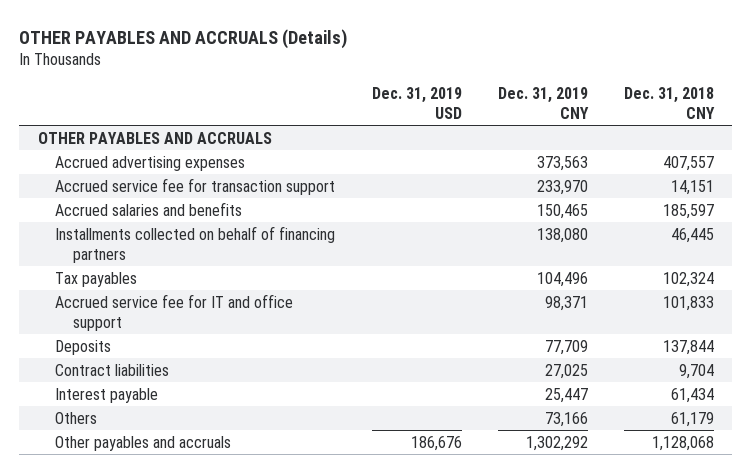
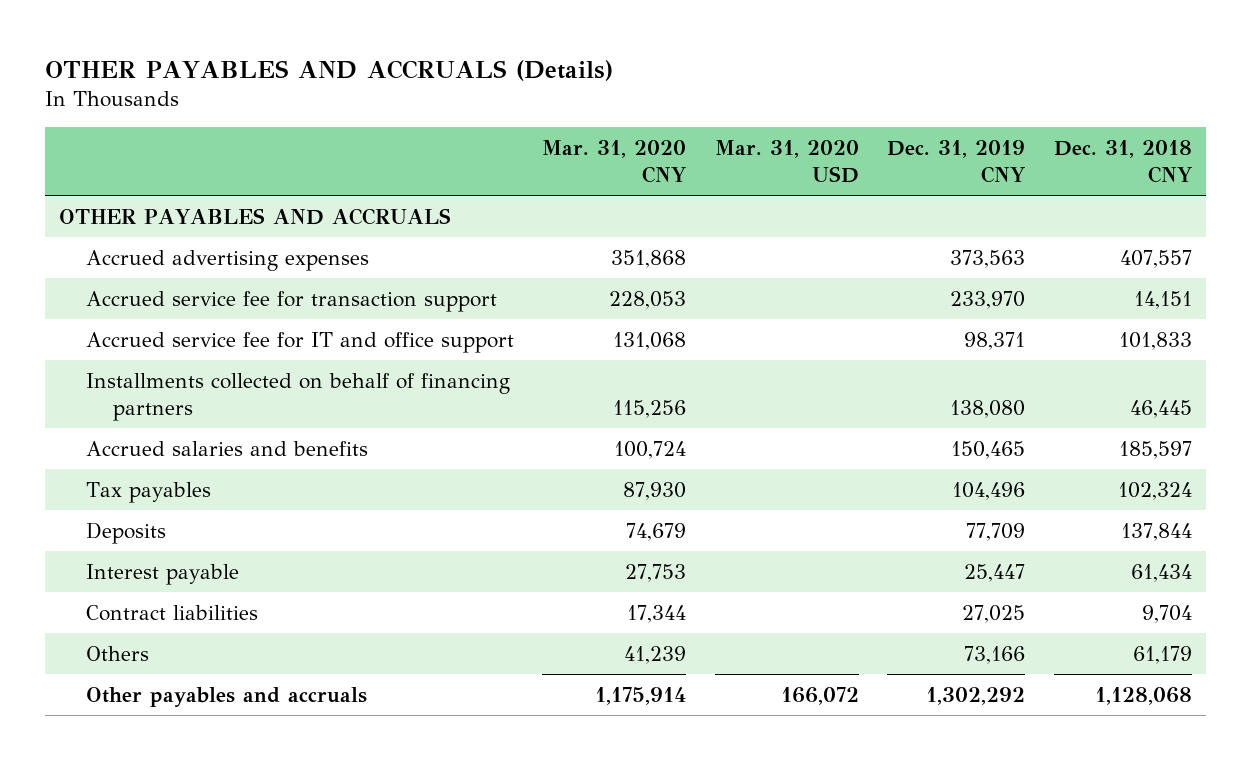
[371,87,462,119] Dec. 31, 2019 USD -> none
none -> [542,140,687,183] Mar. 31, 2020 CNY
none -> [714,140,859,183] Mar. 31, 2020 USD
[55,293,294,331] Accrued service fee for IT and office support -> [85,331,514,353] Accrued service fee for IT and office support
[55,201,243,216] Accrued salaries and benefits -> [85,440,368,456] Accrued salaries and benefits
[55,363,170,376] Contract liabilities -> [85,604,258,621] Contract liabilities

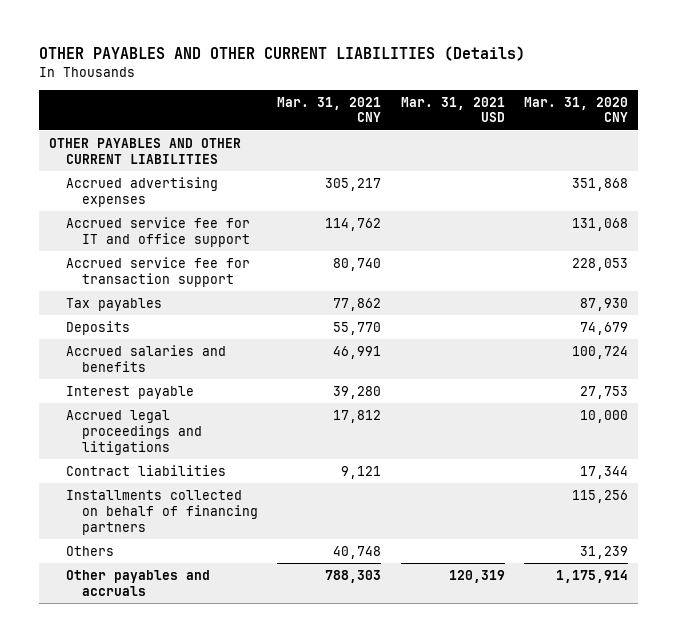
[44,59,613,81] OTHER PAYABLES AND ACCRUALS (Details) -> [39,46,526,62] OTHER PAYABLES AND OTHER CURRENT LIABILITIES (Details)
[714,140,859,183] Mar. 31, 2020 USD -> none
[887,140,1026,183] Dec. 31, 2019 CNY -> none
[1053,140,1192,183] Dec. 31, 2018 CNY -> none
none -> [277,96,382,123] Mar. 31, 2021 CNY
none -> [400,96,505,123] Mar. 31, 2021 USD
[58,207,451,225] OTHER PAYABLES AND ACCRUALS -> [48,137,241,164] OTHER PAYABLES AND OTHER CURRENT LIABILITIES
[85,290,497,312] Accrued service fee for transaction support -> [65,256,250,287] Accrued service fee for transaction support
[85,440,368,456] Accrued salaries and benefits -> [65,344,226,372] Accrued salaries and benefits
none -> [65,409,203,455] Accrued legal proceedings and litigations
[85,372,510,421] Installments collected on behalf of financing partners -> [65,489,259,535] Installments collected on behalf of financing partners
[624,645,687,664] 41,239 -> [579,545,628,559] 31,239

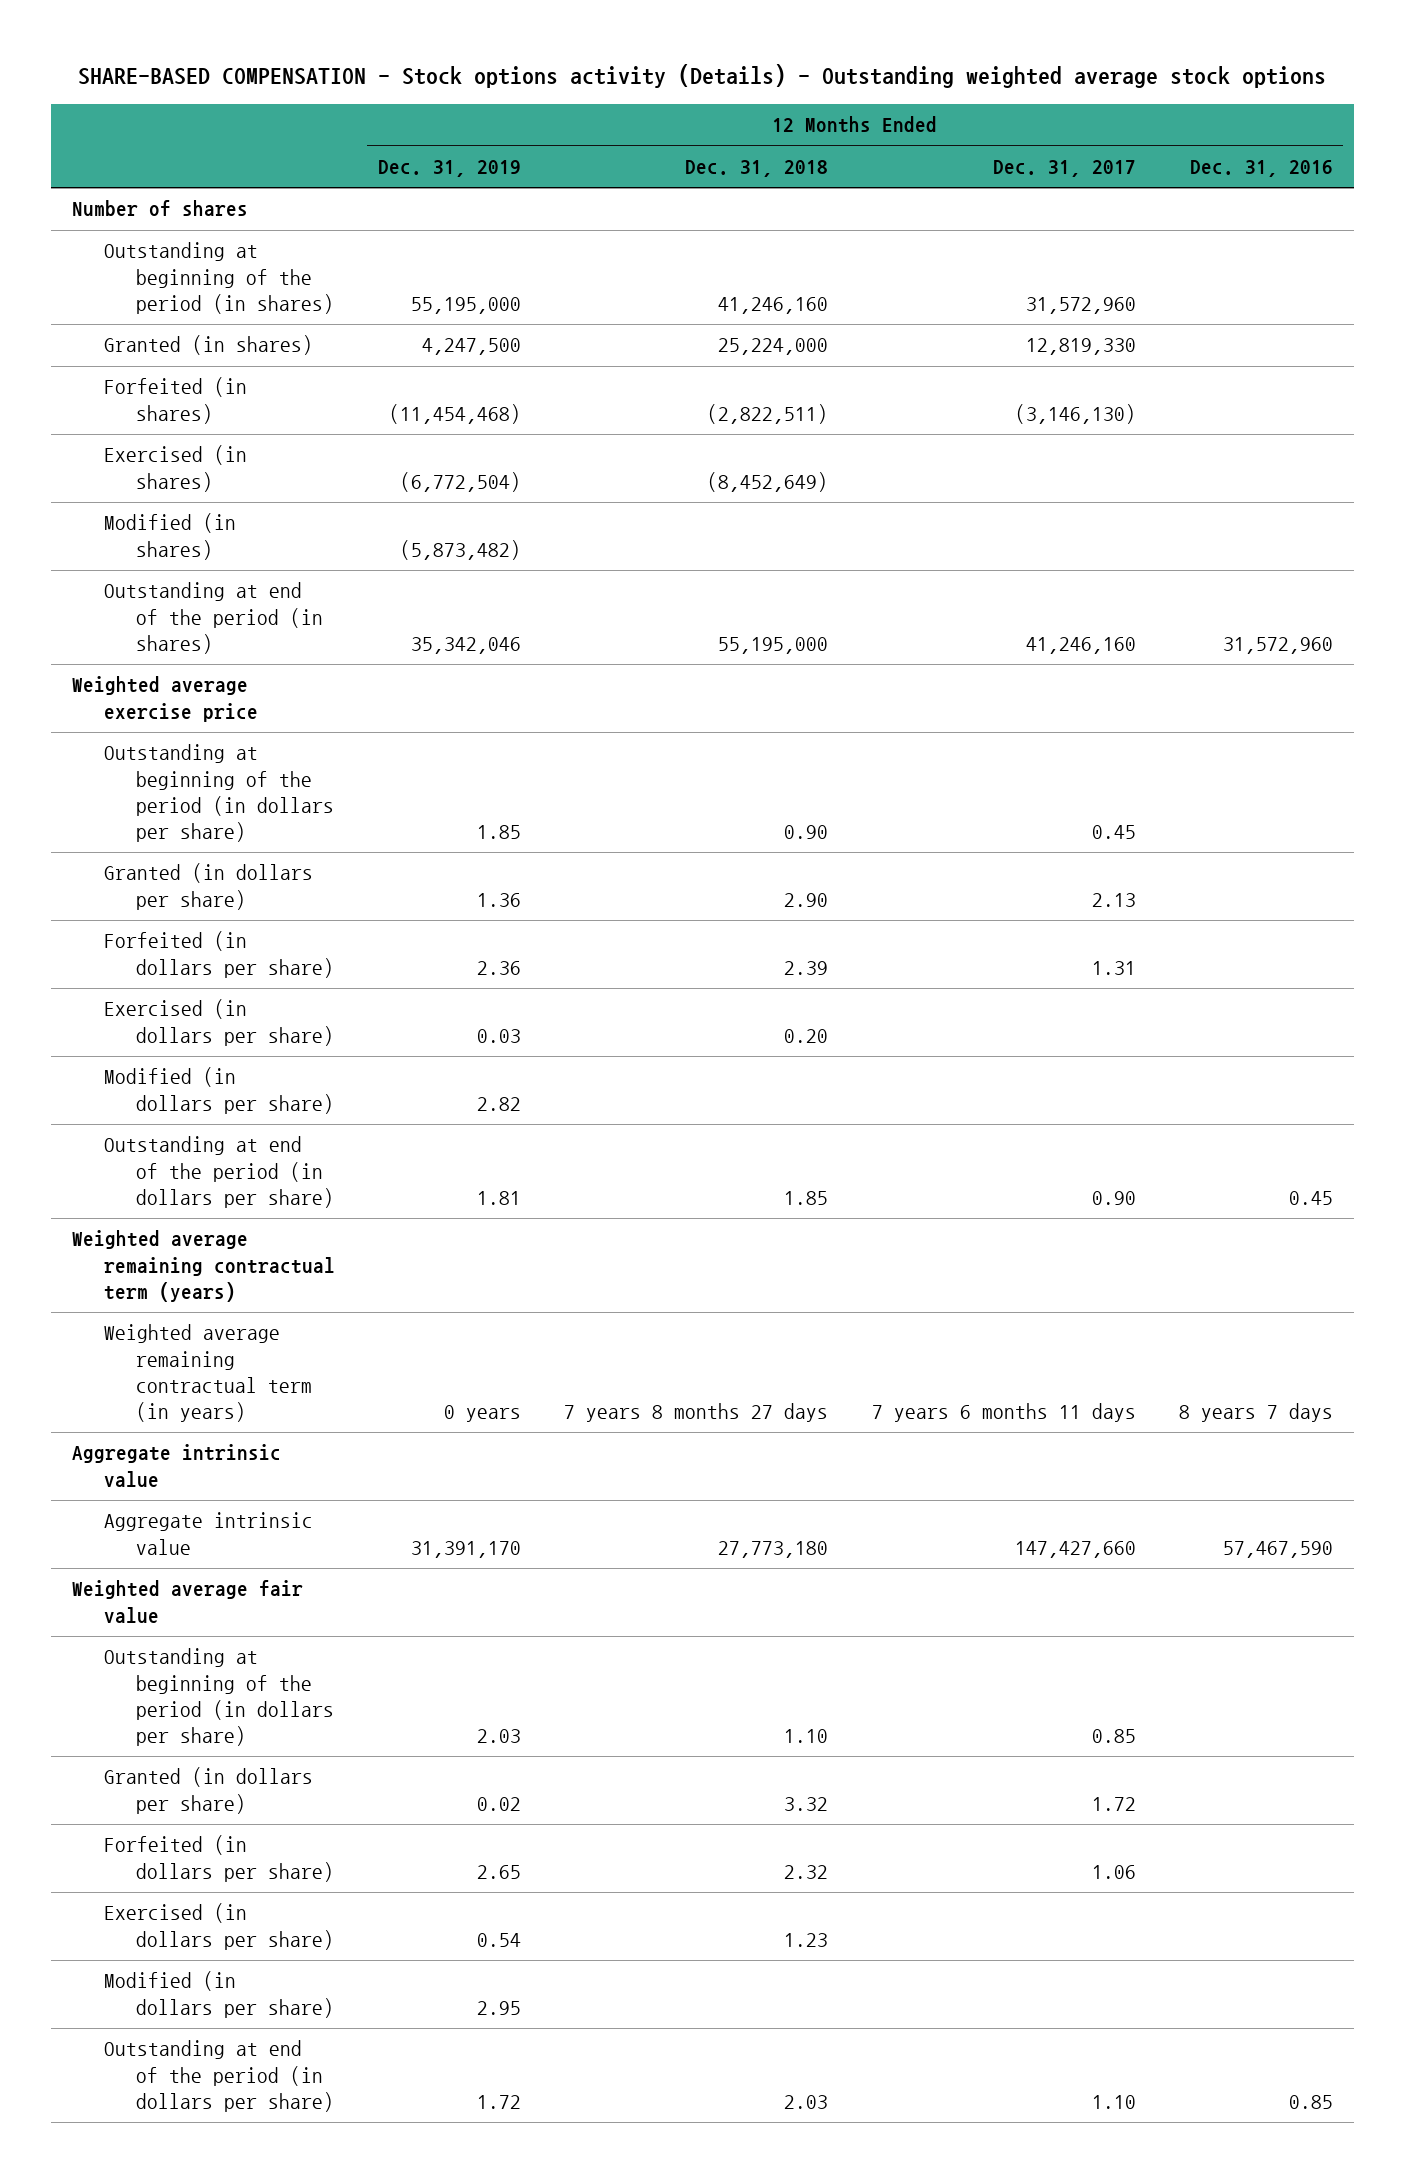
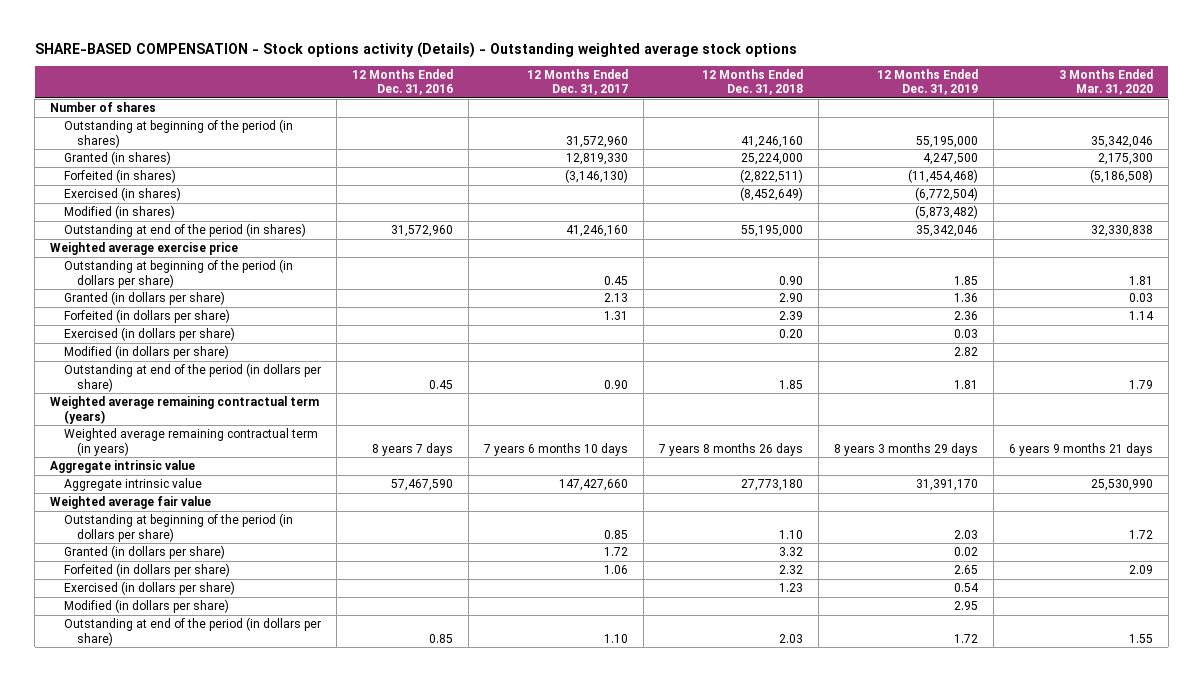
none -> [1058,68,1153,96] 3 Months Ended Mar. 31, 2020
[444,1404,522,1422] 0 years -> [833,442,978,456] 8 years 3 months 29 days
[564,1402,829,1422] 7 years 8 months 27 days -> [658,442,803,456] 7 years 8 months 26 days
[871,1402,1136,1422] 7 years 6 months 11 days -> [483,442,628,456] 7 years 6 months 10 days

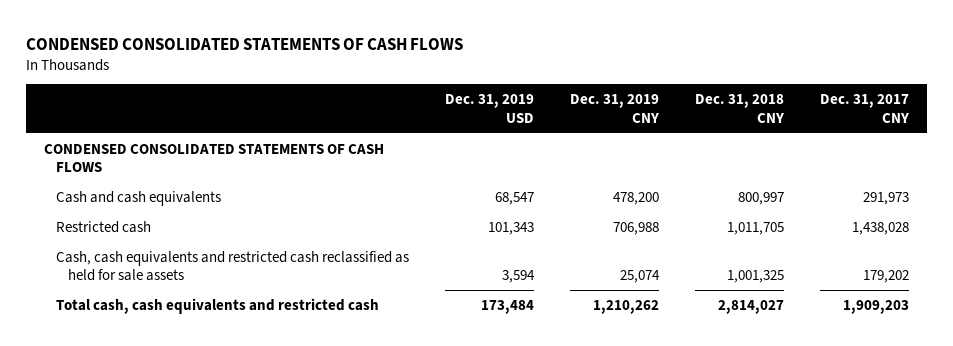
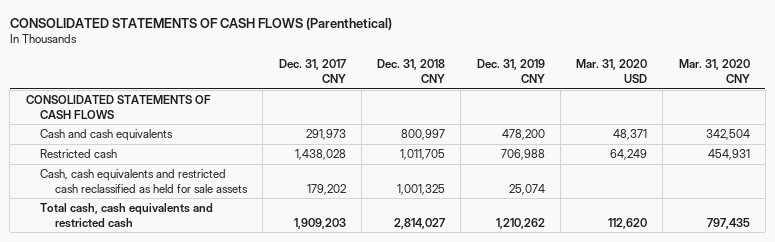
[26,37,464,50] CONDENSED CONSOLIDATED STATEMENTS OF CASH FLOWS -> [9,17,392,30] CONSOLIDATED STATEMENTS OF CASH FLOWS (Parenthetical)
[445,94,535,123] Dec. 31, 2019 USD -> none
none -> [576,59,648,83] Mar. 31, 2020 USD
none -> [678,59,750,83] Mar. 31, 2020 CNY
[44,143,385,173] CONDENSED CONSOLIDATED STATEMENTS OF CASH FLOWS -> [25,95,211,119] CONSOLIDATED STATEMENTS OF CASH FLOWS

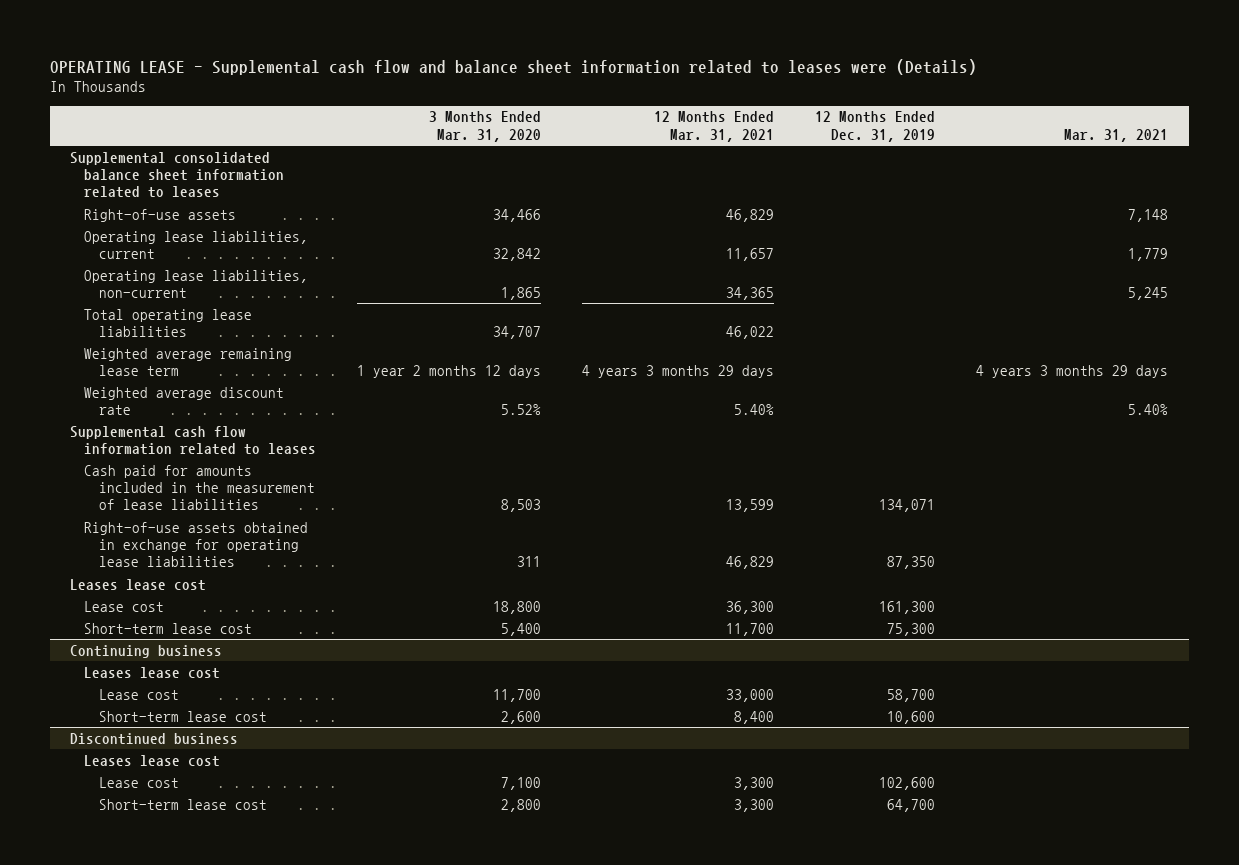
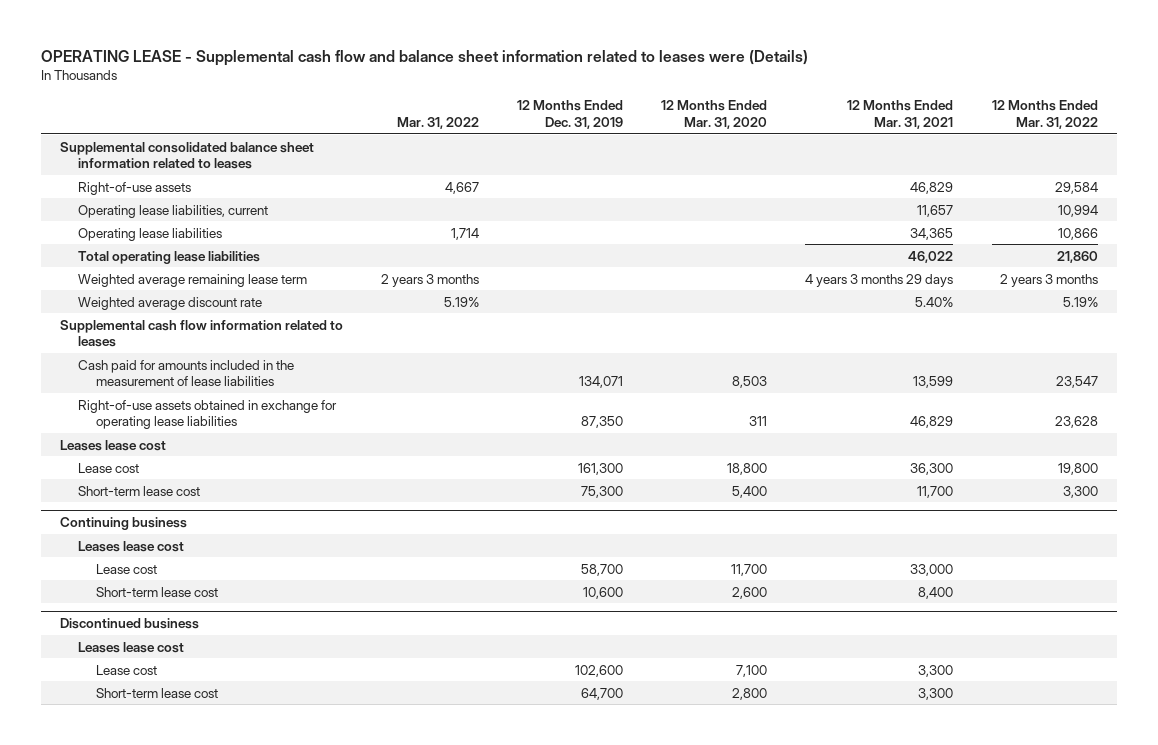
[429,111,542,142] 3 Months Ended Mar. 31, 2020 -> none
[1064,128,1169,142] Mar. 31, 2021 -> none
none -> [397,117,480,130] Mar. 31, 2022
none -> [661,100,768,130] 12 Months Ended Mar. 31, 2020
none -> [991,100,1098,130] 12 Months Ended Mar. 31, 2022
[84,269,309,298] Operating lease liabilities, non-current -> [78,227,223,241] Operating lease liabilities

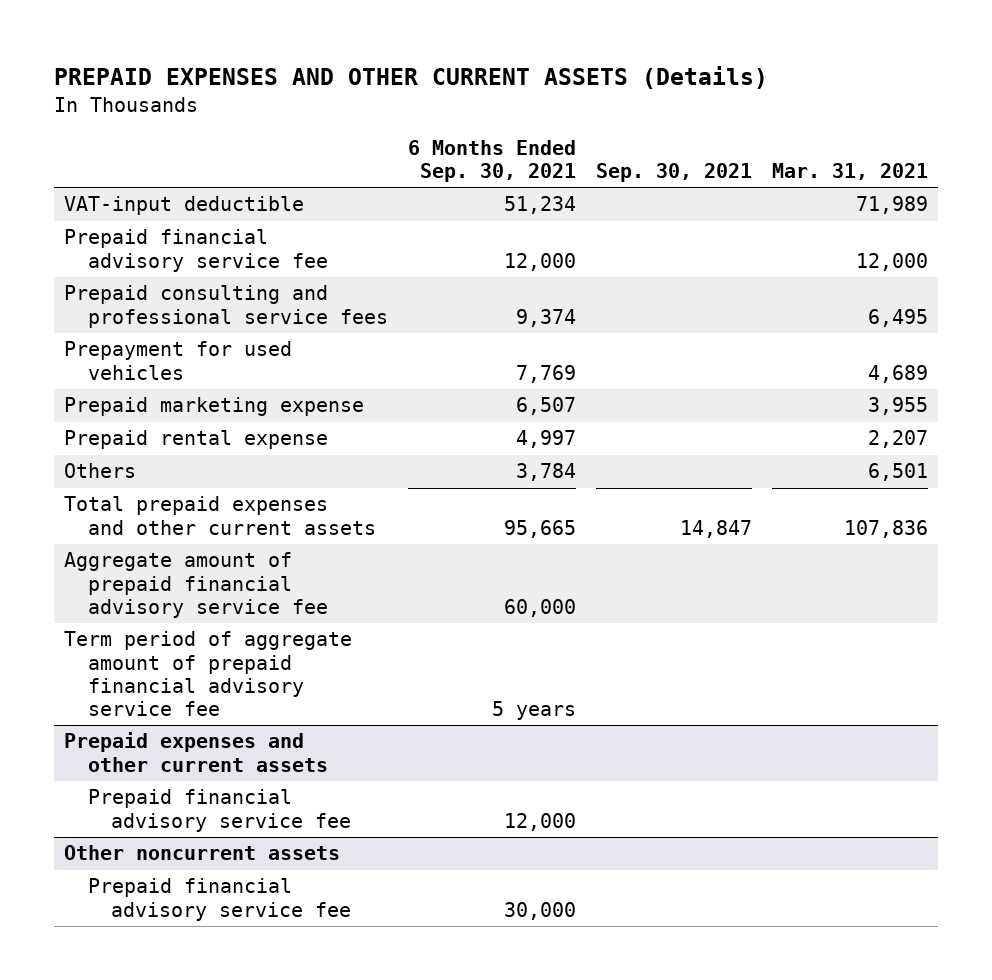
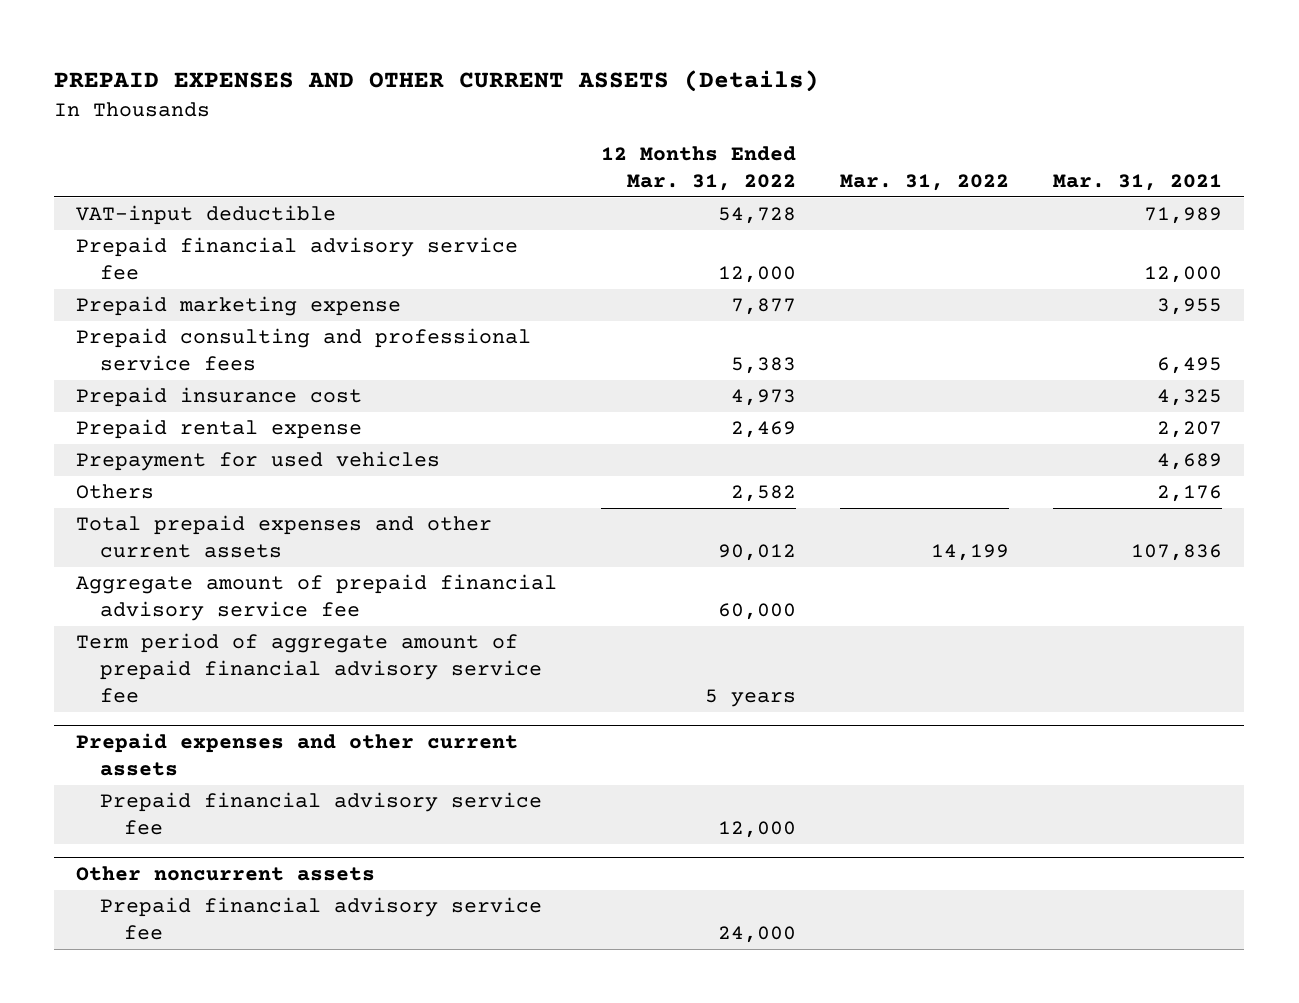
[407,140,576,183] 6 Months Ended Sep. 30, 2021 -> none
[595,163,752,183] Sep. 30, 2021 -> none
none -> [601,145,797,191] 12 Months Ended Mar. 31, 2022
none -> [840,173,1010,191] Mar. 31, 2022
[64,285,388,328] Prepaid consulting and professional service fees -> [76,328,532,372] Prepaid consulting and professional service fees
none -> [76,387,363,408] Prepaid insurance cost
[64,341,293,380] Prepayment for used vehicles -> [76,451,441,472] Prepayment for used vehicles
[867,463,928,482] 6,501 -> [1157,485,1223,503] 2,176

